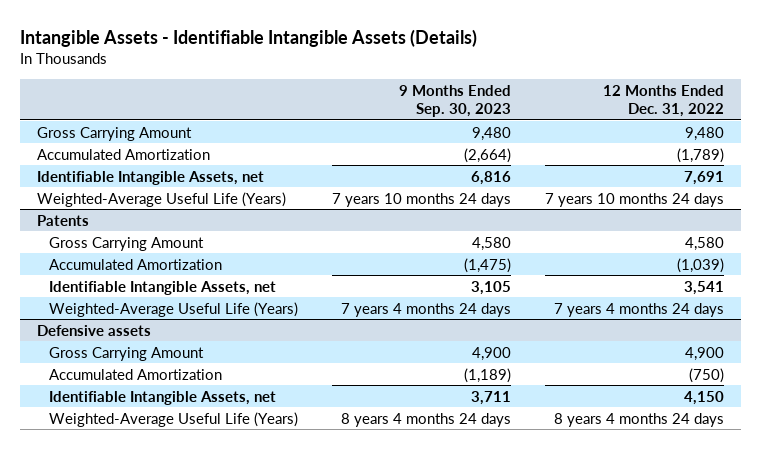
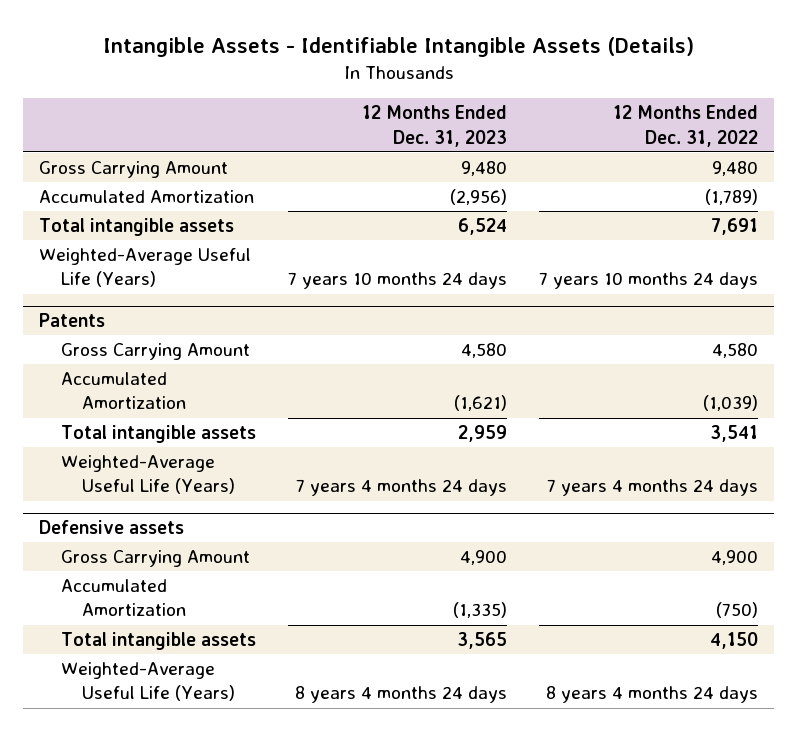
[398,85,511,118] 9 Months Ended Sep. 30, 2023 -> none
none -> [361,105,507,147] 12 Months Ended Dec. 31, 2023
[37,170,265,185] Identifiable Intangible Assets, net -> [39,218,235,237] Total intangible assets
[48,280,276,295] Identifiable Intangible Assets, net -> [60,425,256,444] Total intangible assets
[48,390,276,405] Identifiable Intangible Assets, net -> [60,632,256,651] Total intangible assets

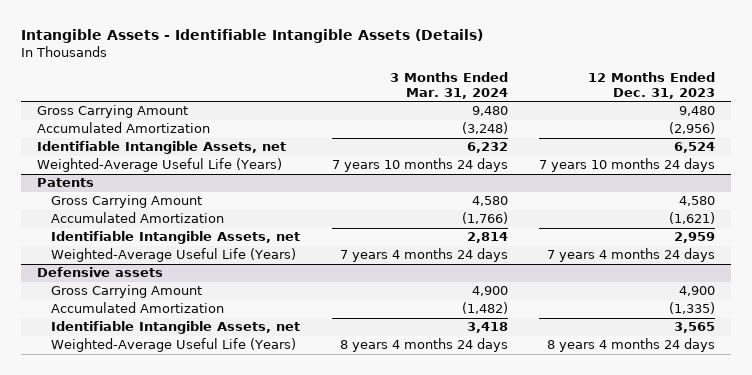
[613,105,759,147] 12 Months Ended Dec. 31, 2022 -> none
none -> [389,72,508,99] 3 Months Ended Mar. 31, 2024
[39,218,235,237] Total intangible assets -> [37,141,287,155] Identifiable Intangible Assets, net
[60,425,256,444] Total intangible assets -> [51,231,301,245] Identifiable Intangible Assets, net
[60,632,256,651] Total intangible assets -> [51,321,301,335] Identifiable Intangible Assets, net

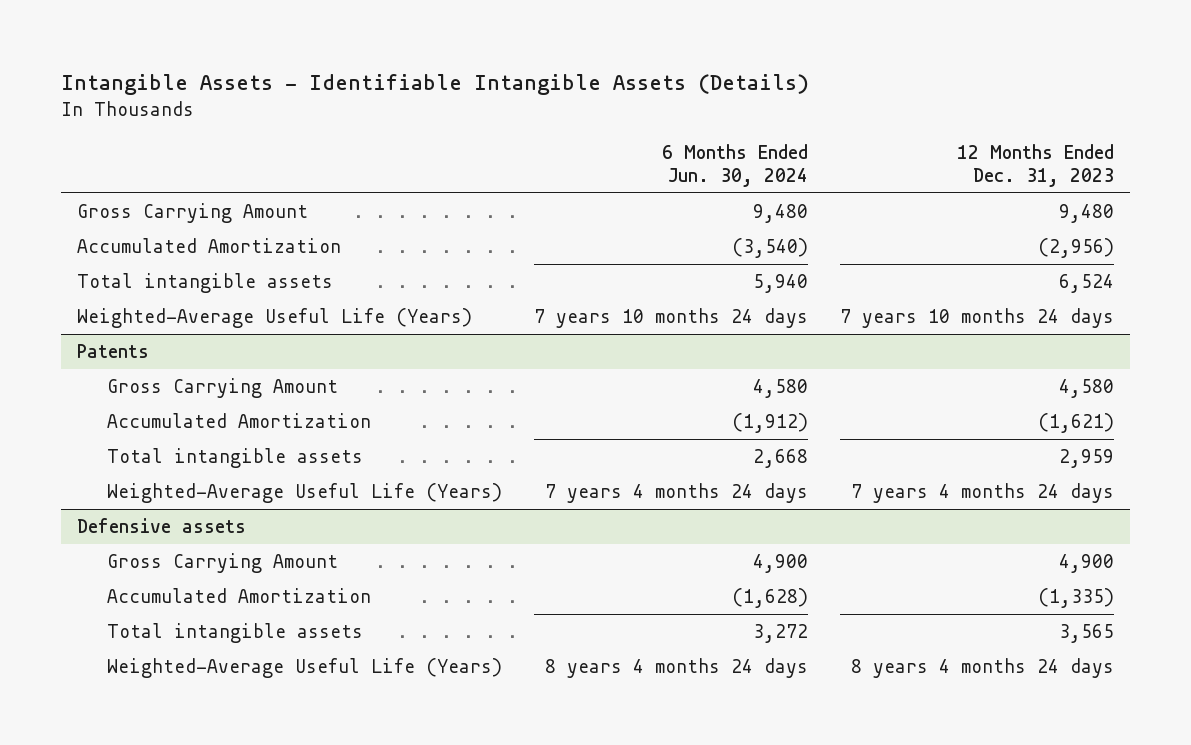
[389,72,508,99] 3 Months Ended Mar. 31, 2024 -> none
none -> [662,143,809,187] 6 Months Ended Jun. 30, 2024
[37,141,287,155] Identifiable Intangible Assets, net -> [77,272,334,293] Total intangible assets
[51,231,301,245] Identifiable Intangible Assets, net -> [107,447,364,468] Total intangible assets
[51,321,301,335] Identifiable Intangible Assets, net -> [107,622,364,643] Total intangible assets

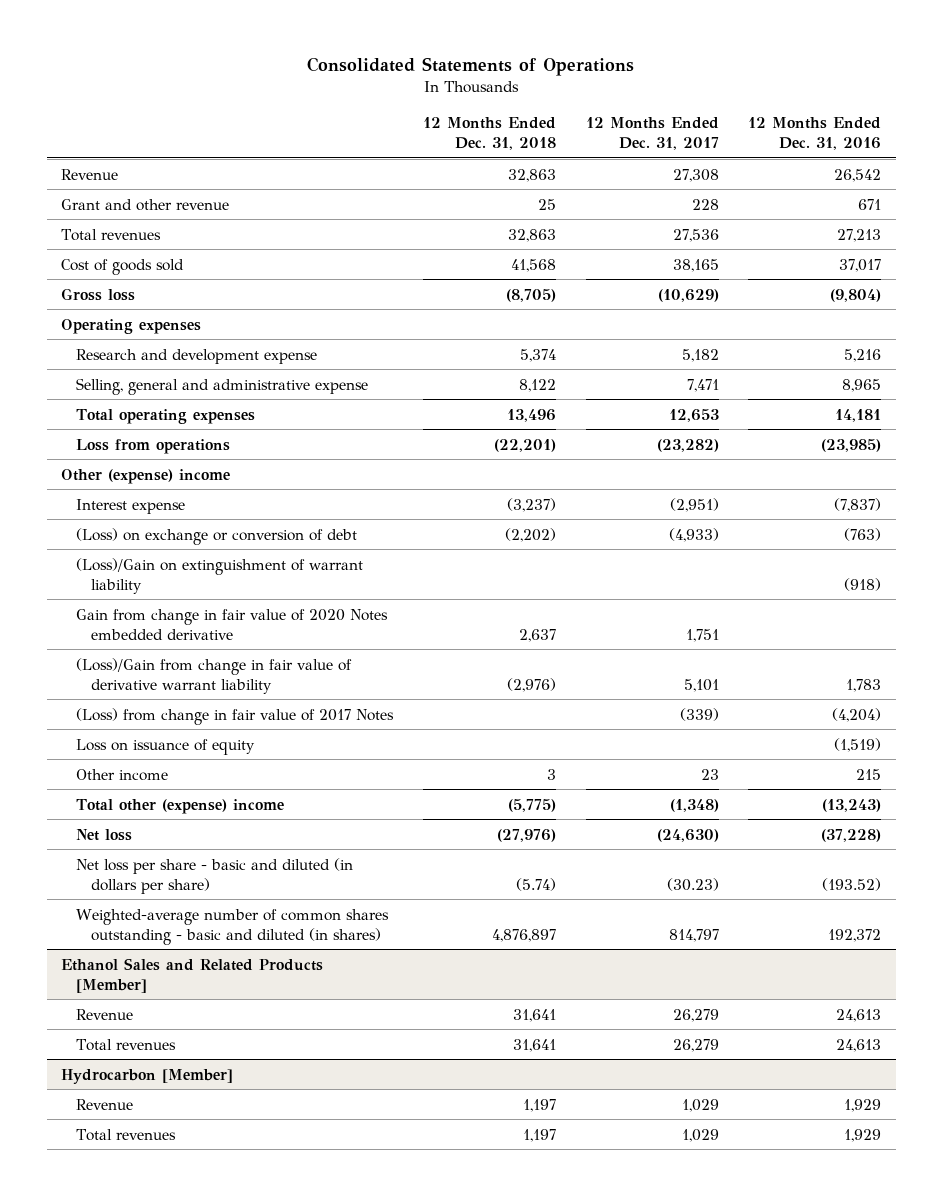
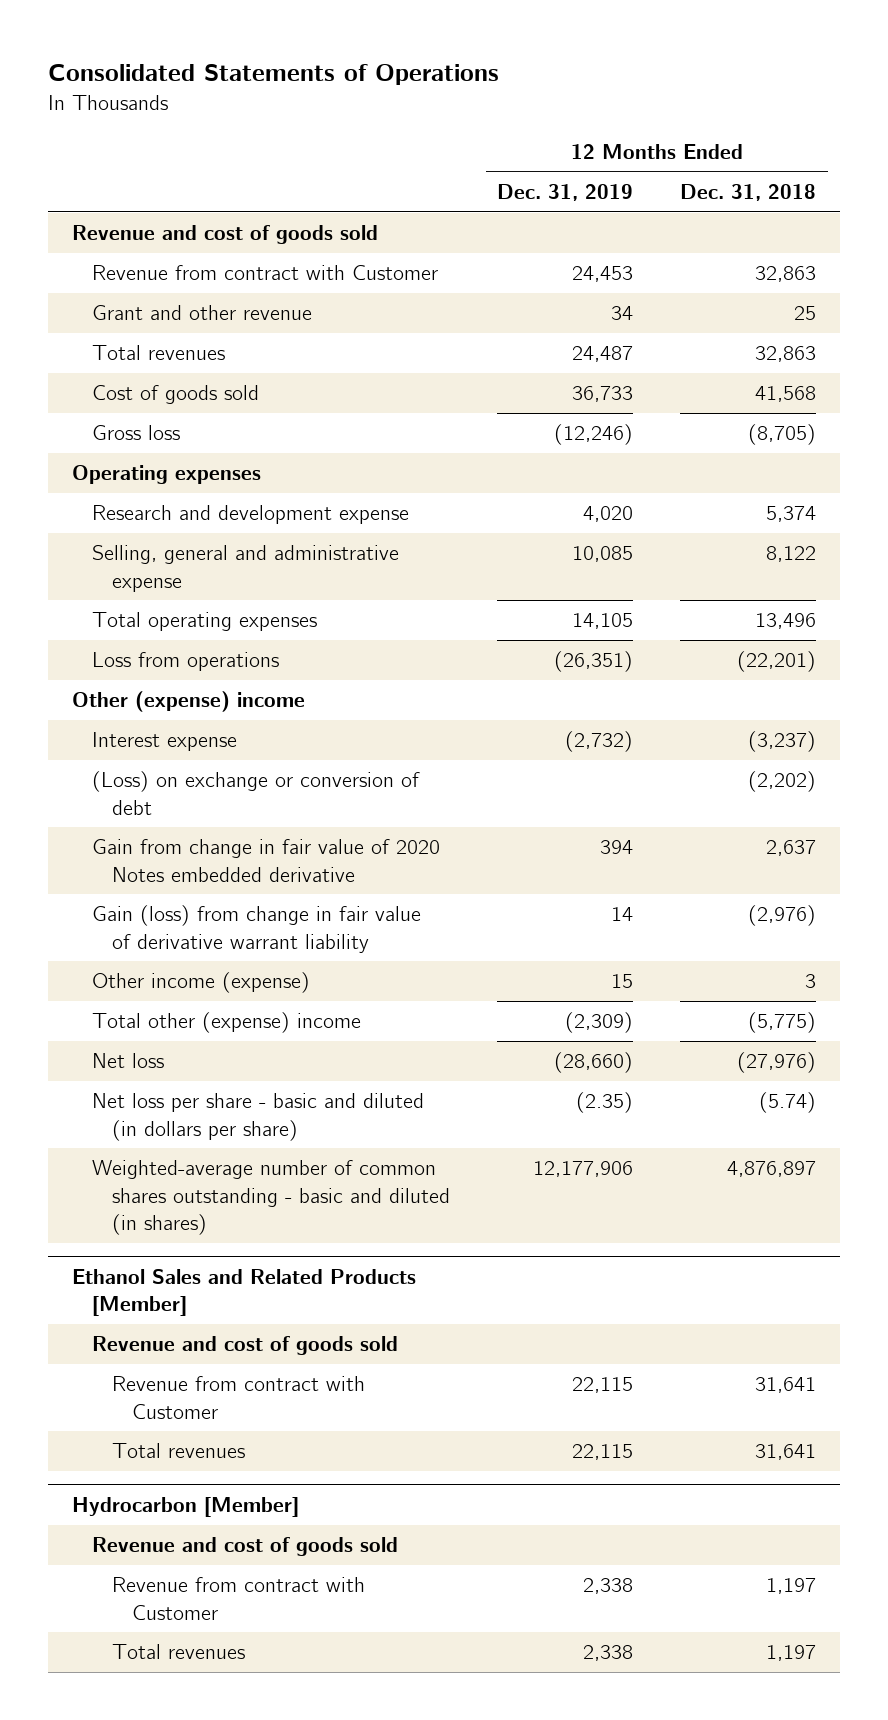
[585,117,719,151] 12 Months Ended Dec. 31, 2017 -> none
[748,117,882,151] 12 Months Ended Dec. 31, 2016 -> none
none -> [497,183,634,201] Dec. 31, 2019
none -> [71,225,378,245] Revenue and cost of goods sold
[61,168,119,180] Revenue -> [91,265,438,281] Revenue from contract with Customer
[76,557,364,594] (Loss)/Gain on extinguishment of warrant liability -> none
[76,707,395,725] (Loss) from change in fair value of 2017 Notes -> none
[76,738,256,755] Loss on issuance of equity -> none
[76,657,353,694] (Loss)/Gain from change in fair value of derivative warrant liability -> [91,905,421,953] Gain (loss) from change in fair value of derivative warrant liability
[76,768,169,781] Other income -> [91,972,310,994] Other income (expense)
none -> [91,1336,398,1356] Revenue and cost of goods sold
[76,1008,134,1020] Revenue -> [112,1376,366,1419] Revenue from contract with Customer
none -> [91,1537,398,1557] Revenue and cost of goods sold
[76,1098,134,1110] Revenue -> [112,1577,366,1620] Revenue from contract with Customer

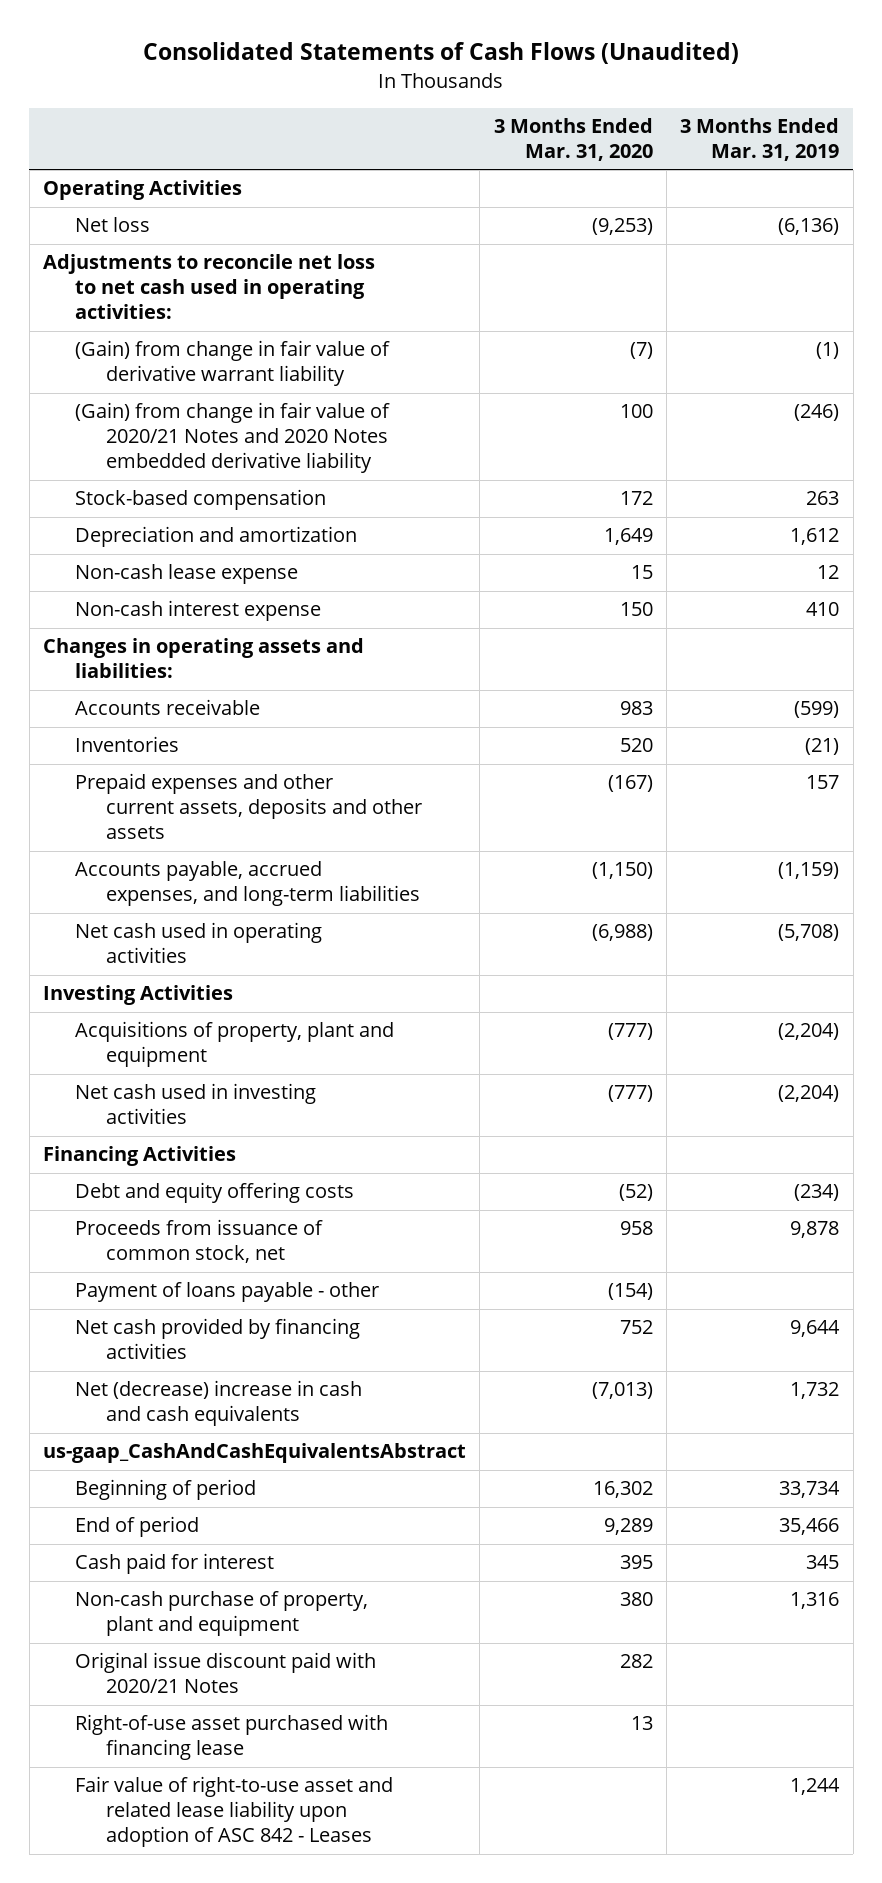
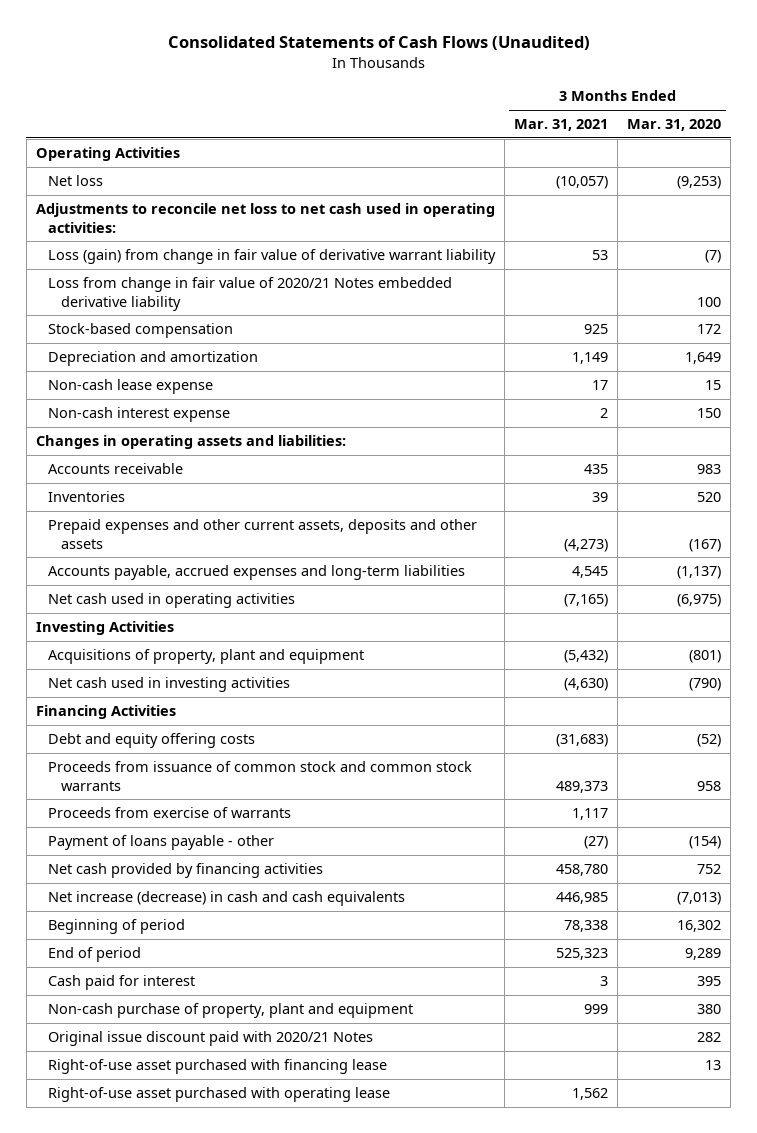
[680,118,840,162] 3 Months Ended Mar. 31, 2019 -> none
none -> [514,119,609,132] Mar. 31, 2021
[74,340,390,387] (Gain) from change in fair value of derivative warrant liability -> [48,249,497,265] Loss (gain) from change in fair value of derivative warrant liability
[74,402,390,474] (Gain) from change in fair value of 2020/21 Notes and 2020 Notes embedded derivative liability -> [48,277,453,311] Loss from change in fair value of 2020/21 Notes embedded derivative liability
[74,861,421,907] Accounts payable, accrued expenses, and long-term liabilities -> [48,565,466,581] Accounts payable, accrued expenses and long-term liabilities
[591,862,653,880] (1,150) -> [677,566,722,580] (1,137)
[591,924,653,942] (6,988) -> [677,594,722,608] (6,975)
[607,1023,653,1041] (777) -> [689,650,722,664] (801)
[607,1085,653,1103] (777) -> [689,678,722,692] (790)
[74,1219,323,1264] Proceeds from issuance of common stock, net -> [48,761,473,791] Proceeds from issuance of common stock and common stock warrants
none -> [48,807,292,819] Proceeds from exercise of warrants
[42,1443,466,1464] us-gaap_CashAndCashEquivalentsAbstract -> none
[74,1380,362,1427] Net (decrease) increase in cash and cash equivalents -> [48,891,406,907] Net increase (decrease) in cash and cash equivalents
[74,1776,393,1848] Fair value of right-to-use asset and related lease liability upon adoption of ASC 842 - Leases -> none
none -> [48,1087,391,1103] Right-of-use asset purchased with operating lease

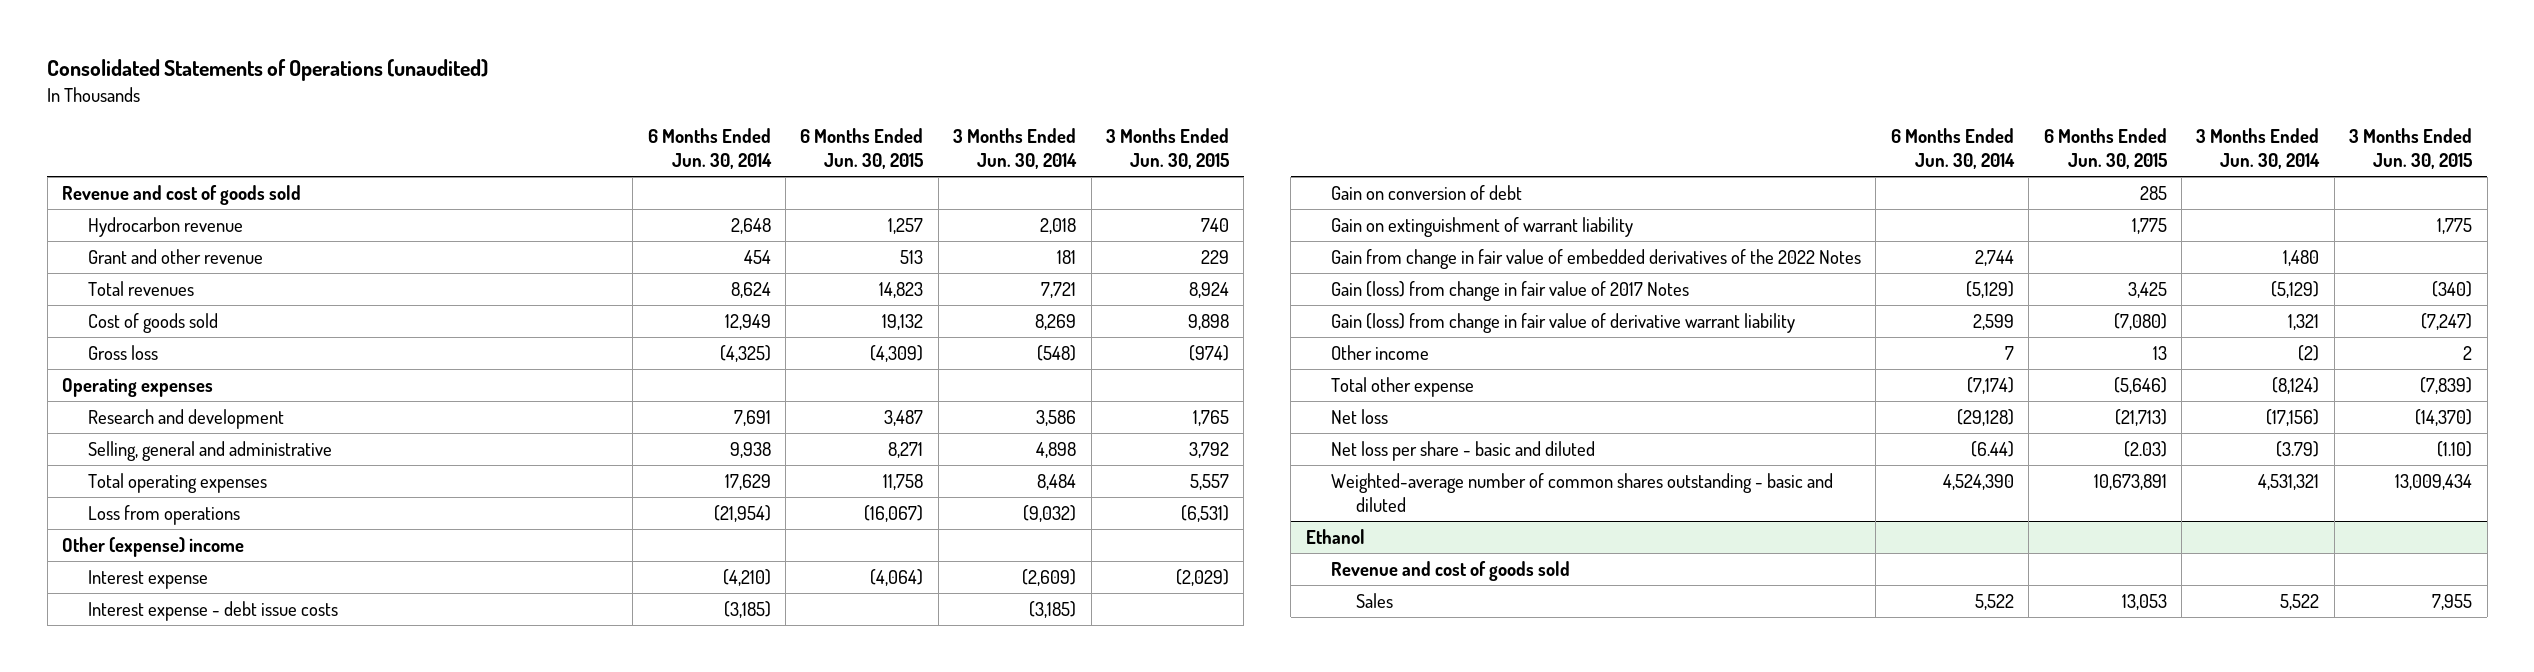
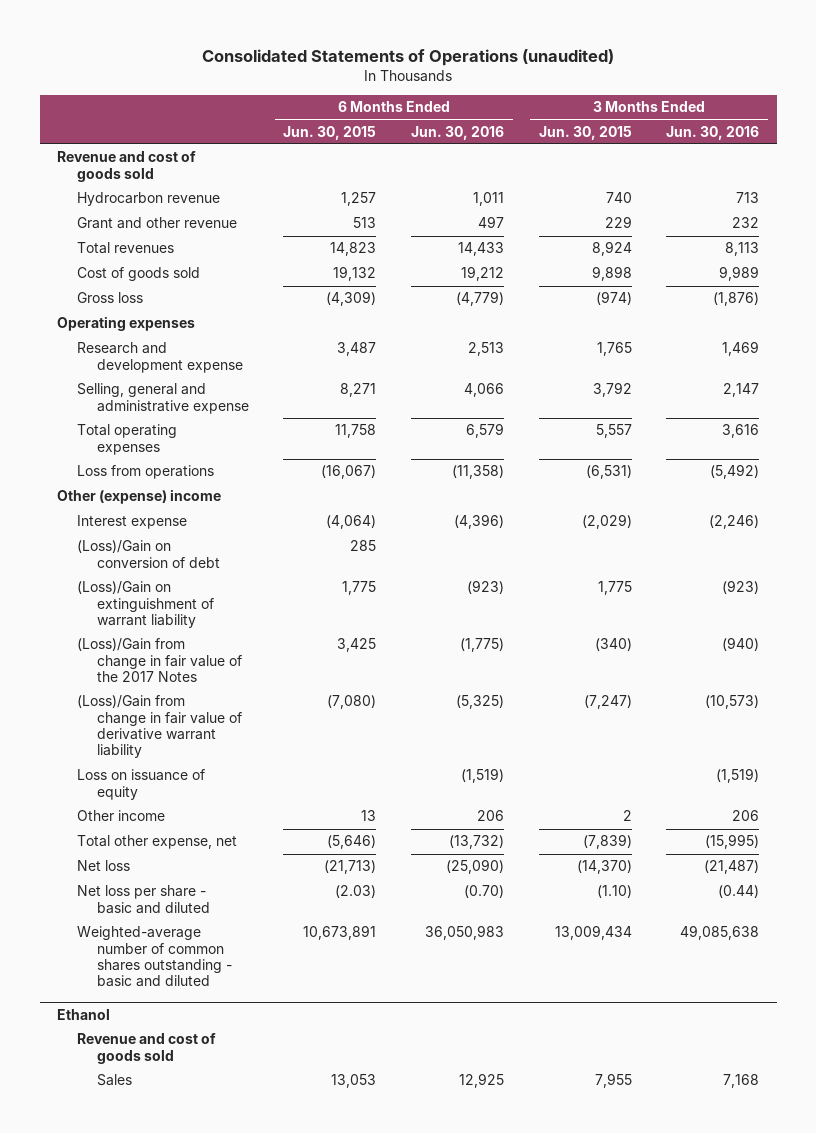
[647,127,772,170] 6 Months Ended Jun. 30, 2014 -> none
[953,127,1078,170] 3 Months Ended Jun. 30, 2014 -> none
none -> [411,125,505,140] Jun. 30, 2016
none -> [666,125,760,140] Jun. 30, 2016
[87,408,284,429] Research and development -> [76,342,243,373] Research and development expense
[87,440,332,461] Selling, general and administrative -> [76,383,249,414] Selling, general and administrative expense
[87,600,338,621] Interest expense - debt issue costs -> none
[1330,248,1861,269] Gain from change in fair value of embedded derivatives of the 2022 Notes -> none
[1330,184,1522,200] Gain on conversion of debt -> [76,540,220,568] (Loss)/Gain on conversion of debt
[1330,216,1633,237] Gain on extinguishment of warrant liability -> [76,581,214,629] (Loss)/Gain on extinguishment of warrant liability
[1330,280,1689,301] Gain (loss) from change in fair value of 2017 Notes -> [76,638,242,683] (Loss)/Gain from change in fair value of the 2017 Notes
[1330,312,1795,333] Gain (loss) from change in fair value of derivative warrant liability -> [76,695,242,759] (Loss)/Gain from change in fair value of derivative warrant liability
none -> [76,769,205,800] Loss on issuance of equity
[1330,376,1474,397] Total other expense -> [76,835,237,850] Total other expense, net

